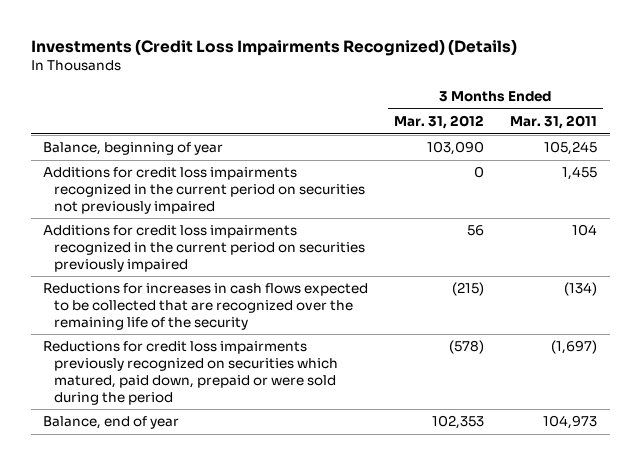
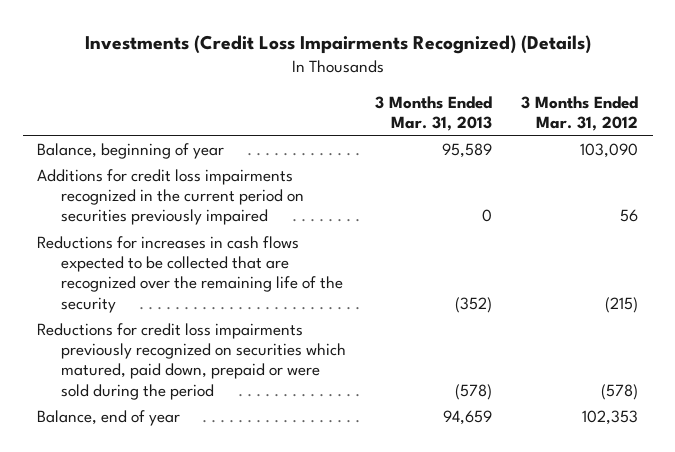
[509,115,597,130] Mar. 31, 2011 -> none
none -> [374,95,492,132] 3 Months Ended Mar. 31, 2013
[43,167,366,214] Additions for credit loss impairments recognized in the current period on securities not previously impaired -> none

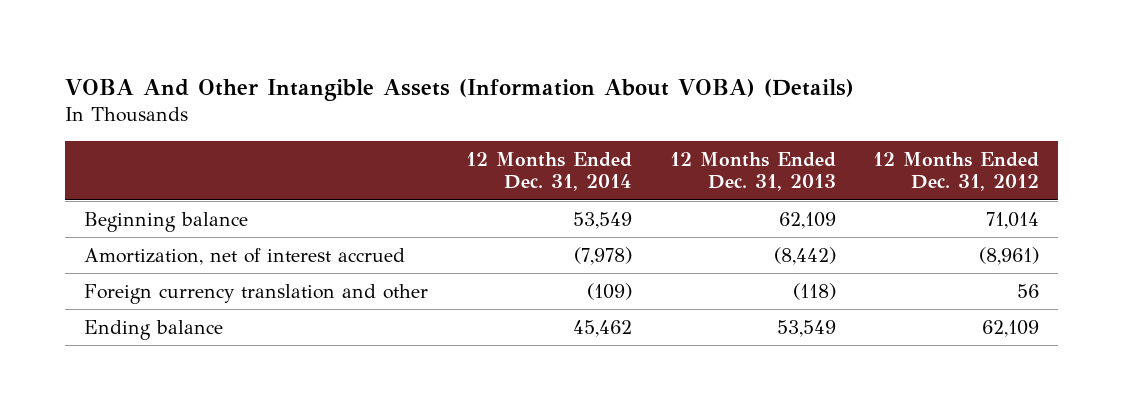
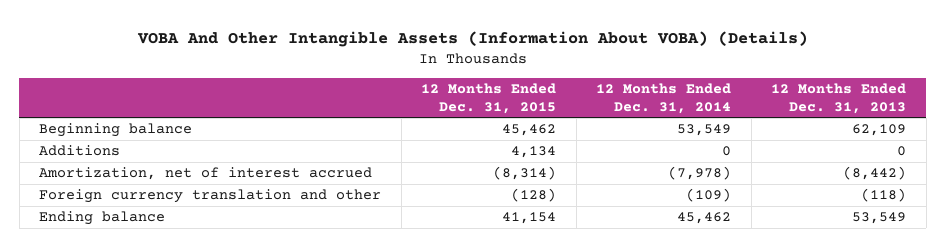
[873,151,1040,192] 12 Months Ended Dec. 31, 2012 -> none
none -> [421,82,557,114] 12 Months Ended Dec. 31, 2015
none -> [39,145,121,157] Additions

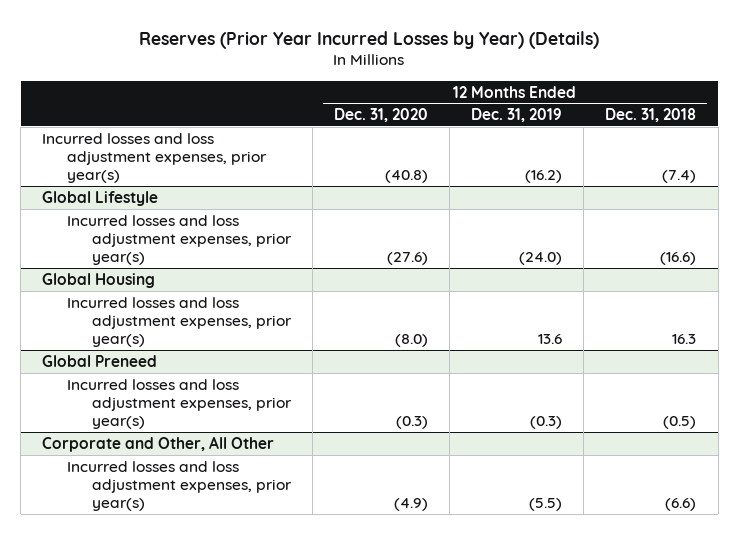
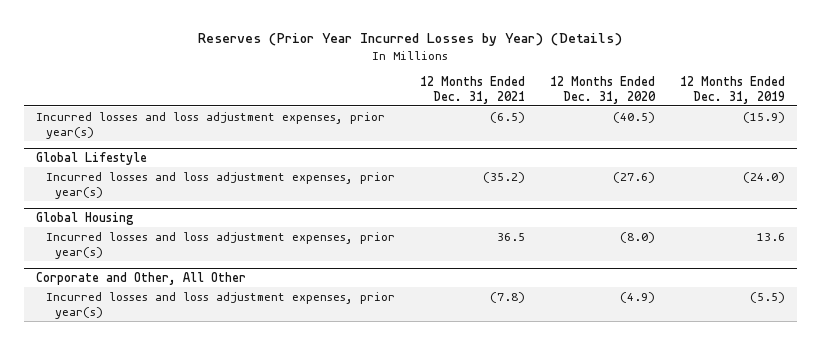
[605,108,697,123] Dec. 31, 2018 -> none
none -> [419,75,525,104] 12 Months Ended Dec. 31, 2021
[384,170,428,184] (40.8) -> [612,111,655,123] (40.5)
[525,170,563,184] (16.2) -> [742,111,785,123] (15.9)
[42,354,158,367] Global Preneed -> none
[67,378,292,430] Incurred losses and loss adjustment expenses, prior year(s) -> none

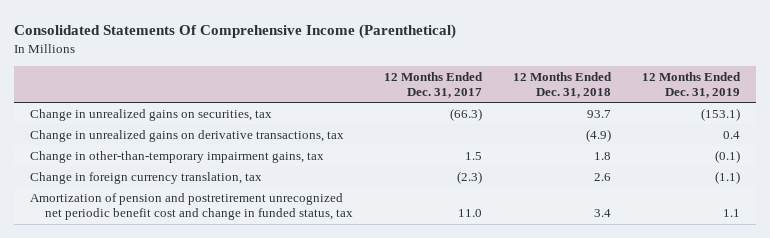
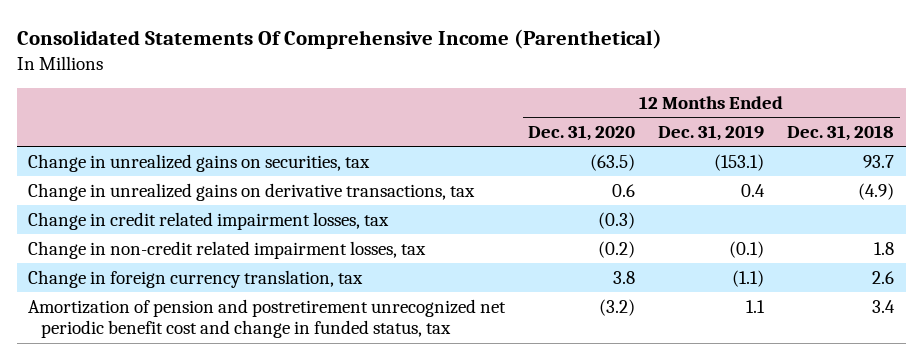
[383,71,483,98] 12 Months Ended Dec. 31, 2017 -> none
none -> [528,124,636,141] Dec. 31, 2020
none -> [28,211,390,230] Change in credit related impairment losses, tax
[30,150,325,163] Change in other-than-temporary impairment gains, tax -> [28,240,427,259] Change in non-credit related impairment losses, tax

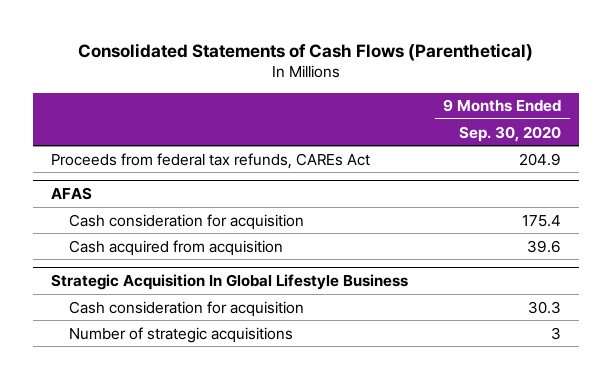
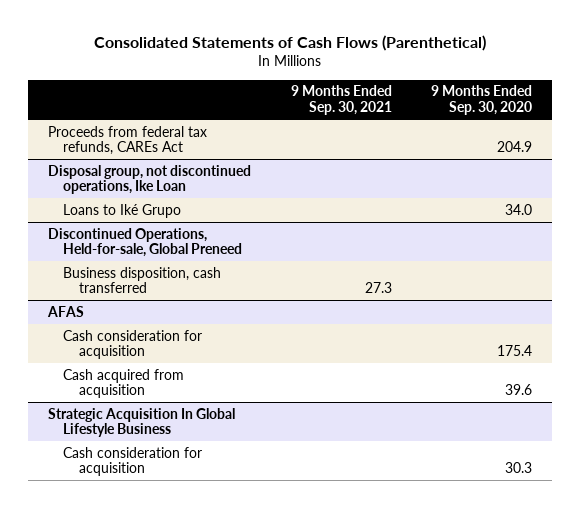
none -> [290,85,392,116] 9 Months Ended Sep. 30, 2021
none -> [47,164,251,195] Disposal group, not discontinued operations, Ike Loan
none -> [63,203,182,218] Loans to Iké Grupo
none -> [47,227,243,258] Discontinued Operations, Held-for-sale, Global Preneed
none -> [63,266,222,294] Business disposition, cash transferred
[69,326,294,343] Number of strategic acquisitions -> none

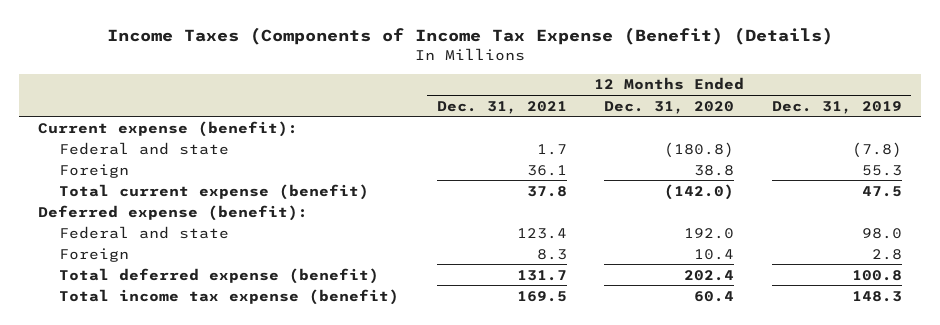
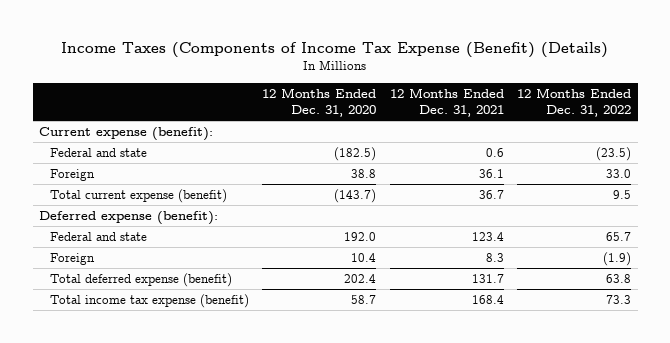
[771,100,902,114] Dec. 31, 2019 -> none
none -> [517,87,632,118] 12 Months Ended Dec. 31, 2022
[536,143,567,155] 1.7 -> [485,147,504,157] 0.6
[664,141,735,158] (180.8) -> [334,146,377,161] (182.5)
[526,185,567,197] 37.8 -> [478,189,504,199] 36.7
[664,183,735,200] (142.0) -> [334,188,377,203] (143.7)
[516,290,567,302] 169.5 -> [471,294,504,304] 168.4
[694,290,735,302] 60.4 -> [351,294,377,304] 58.7

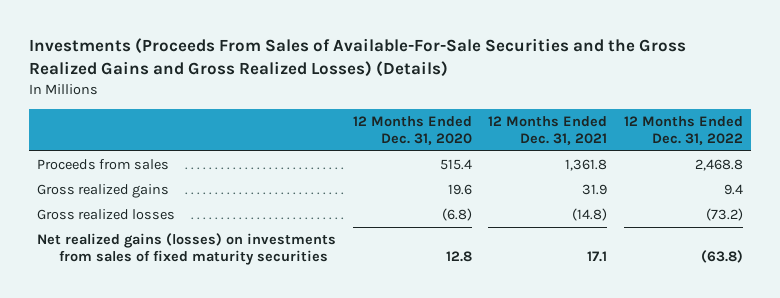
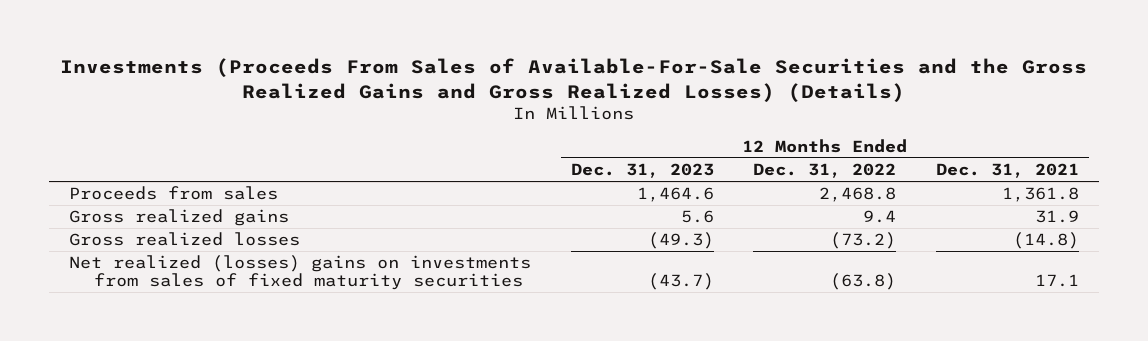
[352,115,472,146] 12 Months Ended Dec. 31, 2020 -> none
none -> [570,162,714,178] Dec. 31, 2023
[37,233,337,266] Net realized gains (losses) on investments from sales of fixed maturity securities -> [68,255,531,291] Net realized (losses) gains on investments from sales of fixed maturity securities

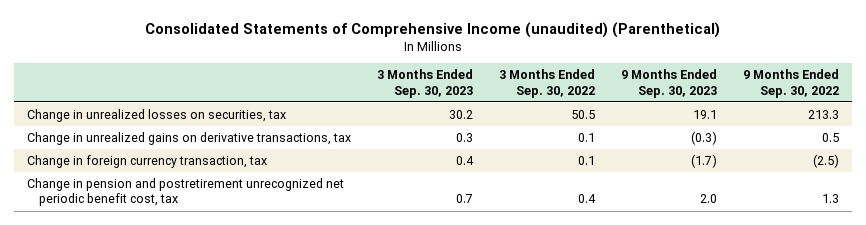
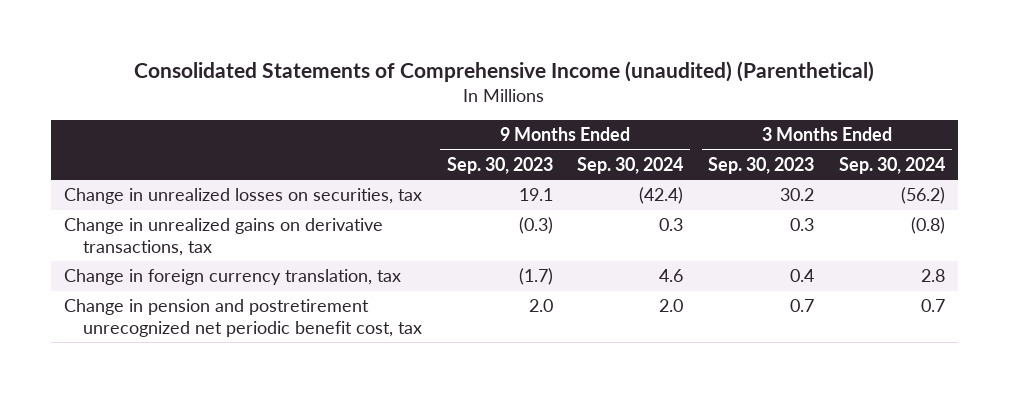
[499,69,596,98] 3 Months Ended Sep. 30, 2022 -> none
[743,69,840,98] 9 Months Ended Sep. 30, 2022 -> none
none -> [577,156,684,174] Sep. 30, 2024
none -> [839,156,946,174] Sep. 30, 2024
[27,154,268,168] Change in foreign currency transaction, tax -> [63,269,401,286] Change in foreign currency translation, tax

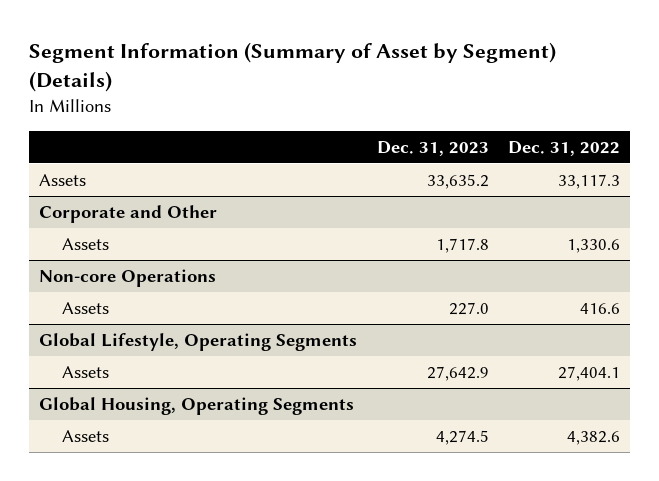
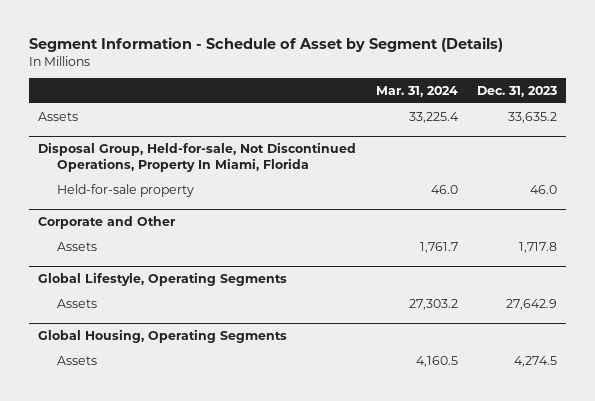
[29,42,557,93] Segment Information (Summary of Asset by Segment) (Details) -> [28,36,503,52] Segment Information - Schedule of Asset by Segment (Details)
[507,140,620,156] Dec. 31, 2022 -> none
none -> [375,86,458,98] Mar. 31, 2024
none -> [38,141,357,172] Disposal Group, Held-for-sale, Not Discontinued Operations, Property In Miami, Florida
none -> [57,183,195,197] Held-for-sale property
[39,269,217,288] Non-core Operations -> none
[61,302,109,315] Assets -> none

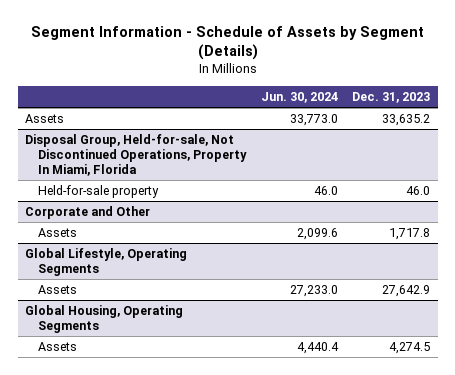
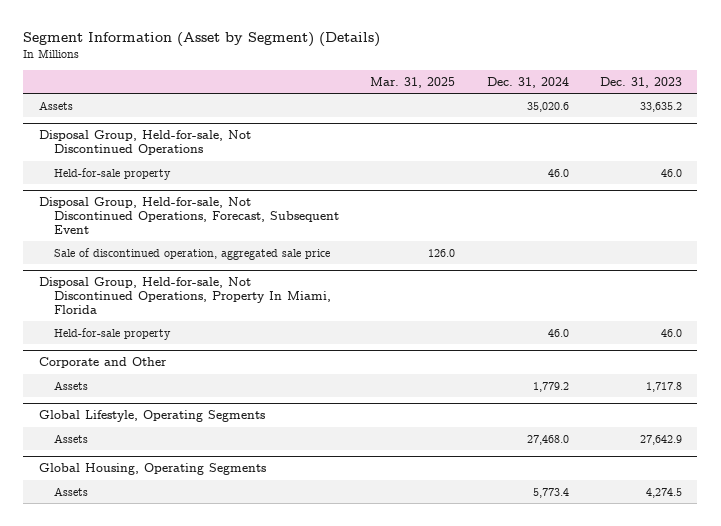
[30,26,424,61] Segment Information - Schedule of Assets by Segment (Details) -> [23,32,381,48] Segment Information (Asset by Segment) (Details)
[260,91,338,103] Jun. 30, 2024 -> none
none -> [370,76,456,88] Mar. 31, 2025
none -> [486,76,569,88] Dec. 31, 2024
none -> [38,130,251,156] Disposal Group, Held-for-sale, Not Discontinued Operations
none -> [54,167,172,180] Held-for-sale property
none -> [38,197,340,235] Disposal Group, Held-for-sale, Not Discontinued Operations, Forecast, Subsequent Event
none -> [54,247,331,260] Sale of discontinued operation, aggregated sale price

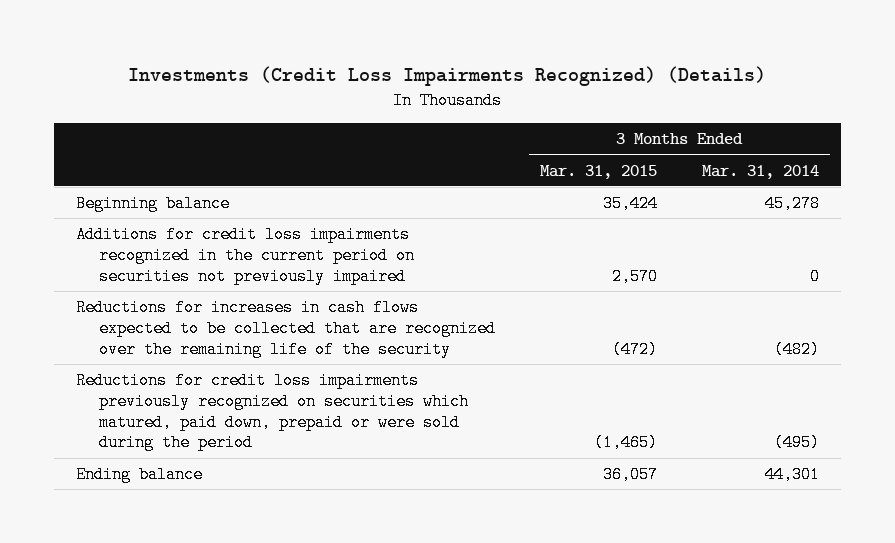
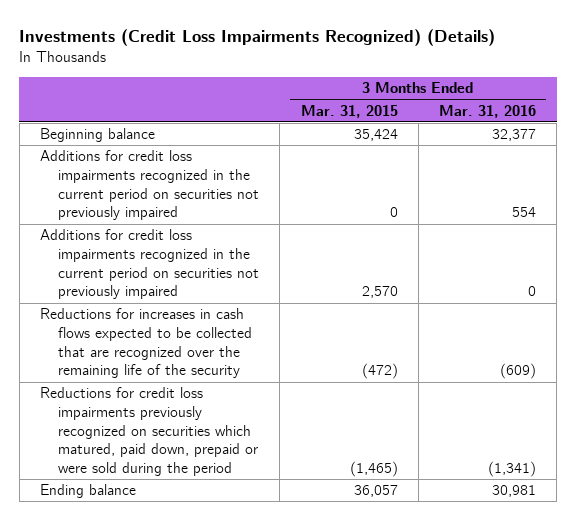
[701,164,819,179] Mar. 31, 2014 -> none
none -> [438,104,536,118] Mar. 31, 2016
none -> [40,150,260,221] Additions for credit loss impairments recognized in the current period on securities not previously impaired

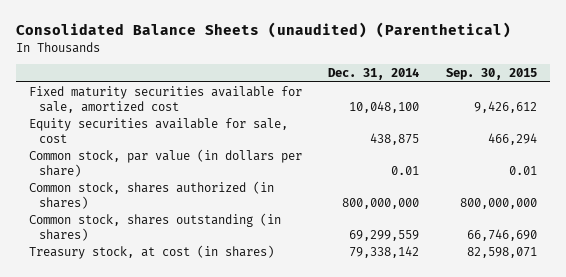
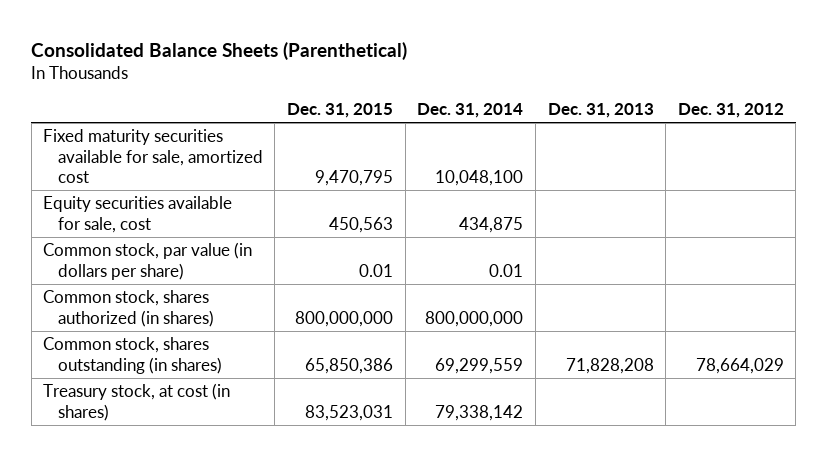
[16,22,512,39] Consolidated Balance Sheets (unaudited) (Parenthetical) -> [31,41,408,60] Consolidated Balance Sheets (Parenthetical)
[445,68,537,81] Sep. 30, 2015 -> none
none -> [287,102,394,118] Dec. 31, 2015
none -> [547,102,654,118] Dec. 31, 2013
none -> [677,102,784,118] Dec. 31, 2012
[370,132,420,145] 438,875 -> [459,216,524,233] 434,875

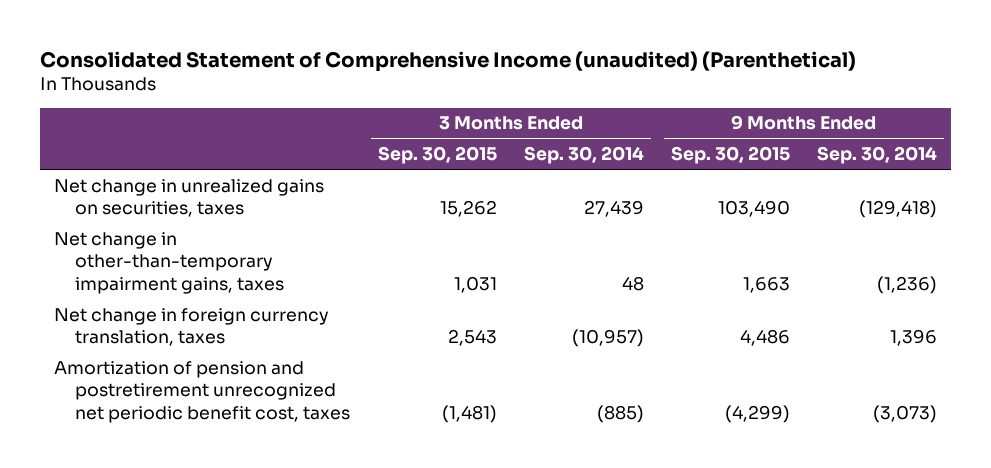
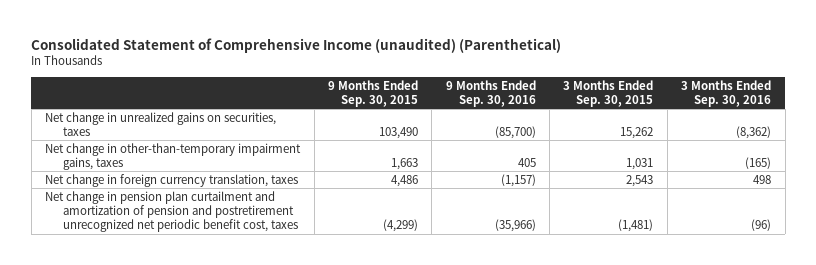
[523,146,644,165] Sep. 30, 2014 -> none
[817,146,938,165] Sep. 30, 2014 -> none
none -> [445,79,536,108] 9 Months Ended Sep. 30, 2016
none -> [681,79,772,108] 3 Months Ended Sep. 30, 2016
[53,360,351,423] Amortization of pension and postretirement unrecognized net periodic benefit cost, taxes -> [45,190,298,233] Net change in pension plan curtailment and amortization of pension and postretirement unrecognized net periodic benefit cost, taxes

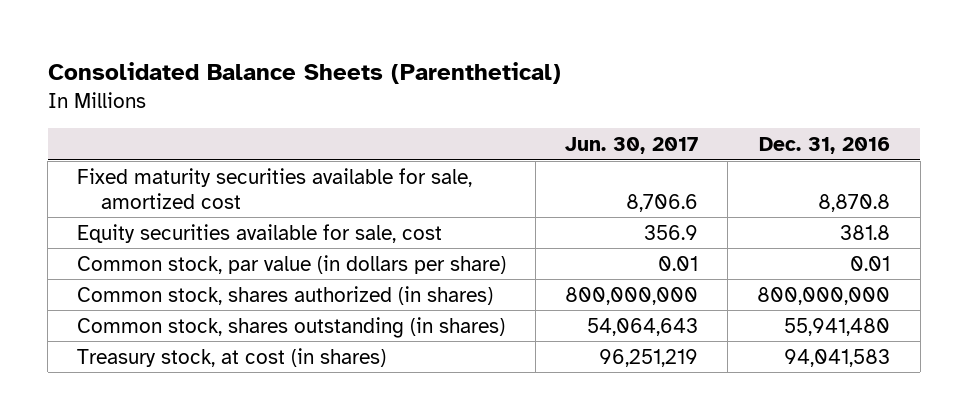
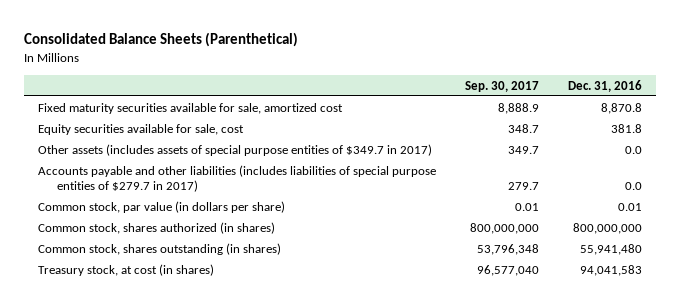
[565,136,699,154] Jun. 30, 2017 -> none
none -> [464,80,539,92] Sep. 30, 2017
none -> [38,143,433,156] Other assets (includes assets of special purpose entities of $349.7 in 2017)
none -> [38,164,437,192] Accounts payable and other liabilities (includes liabilities of special purpose entities of $279.7 in 2017)

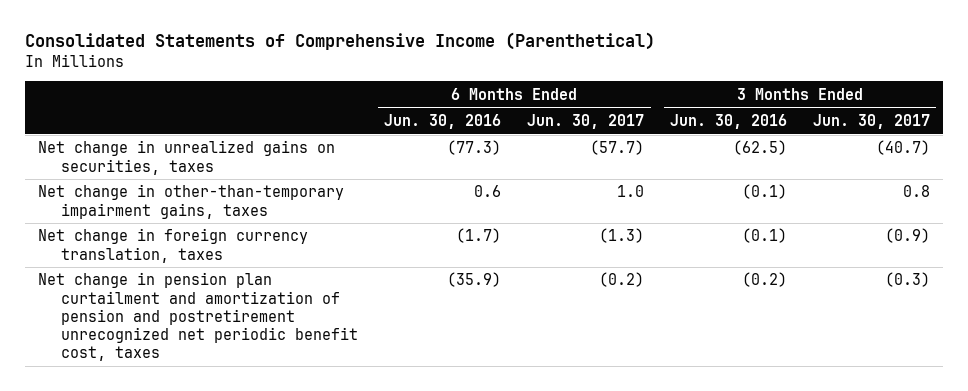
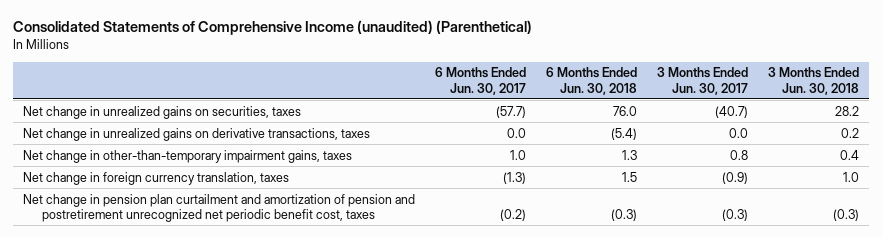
[24,32,655,51] Consolidated Statements of Comprehensive Income (Parenthetical) -> [13,20,533,36] Consolidated Statements of Comprehensive Income (unaudited) (Parenthetical)
[384,113,502,129] Jun. 30, 2016 -> none
[669,113,787,129] Jun. 30, 2016 -> none
none -> [546,67,638,95] 6 Months Ended Jun. 30, 2018
none -> [768,67,860,95] 3 Months Ended Jun. 30, 2018
none -> [23,127,371,141] Net change in unrealized gains on derivative transactions, taxes

